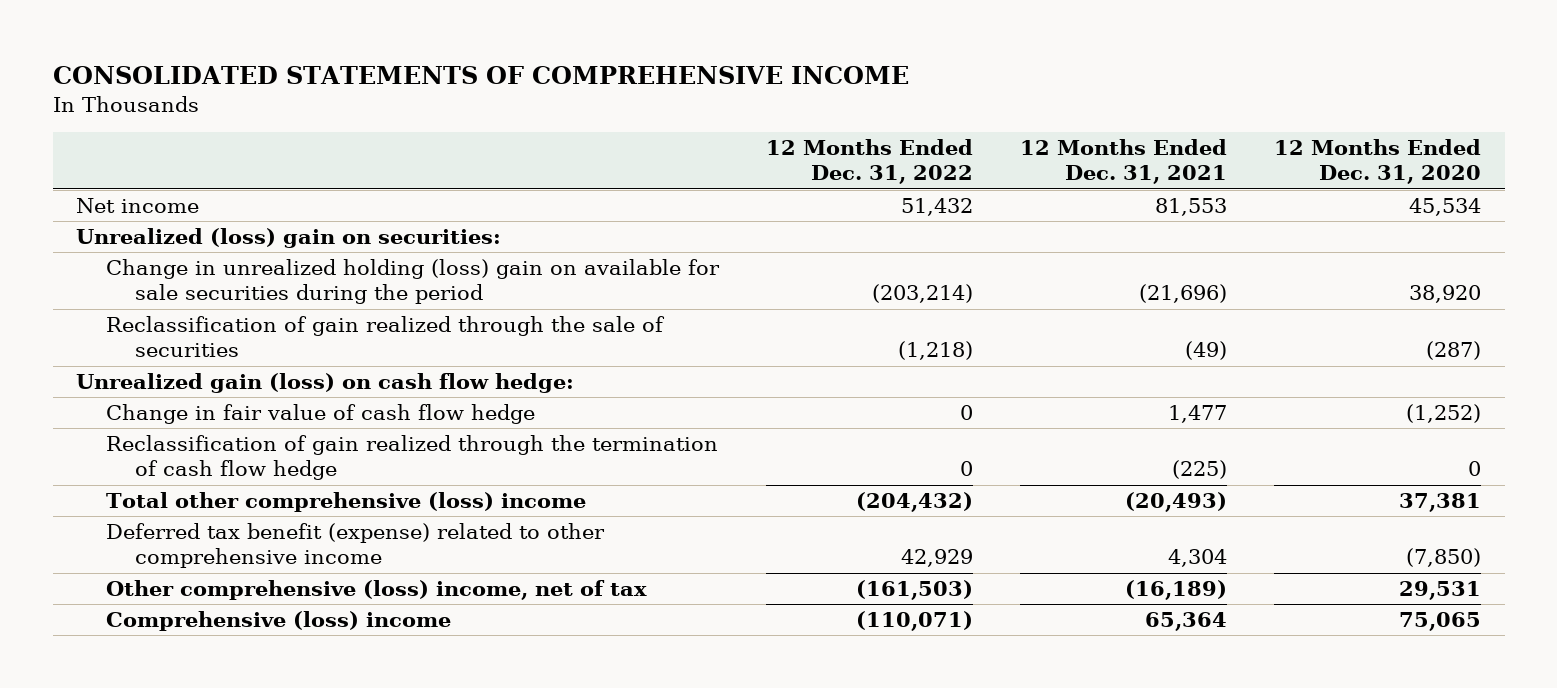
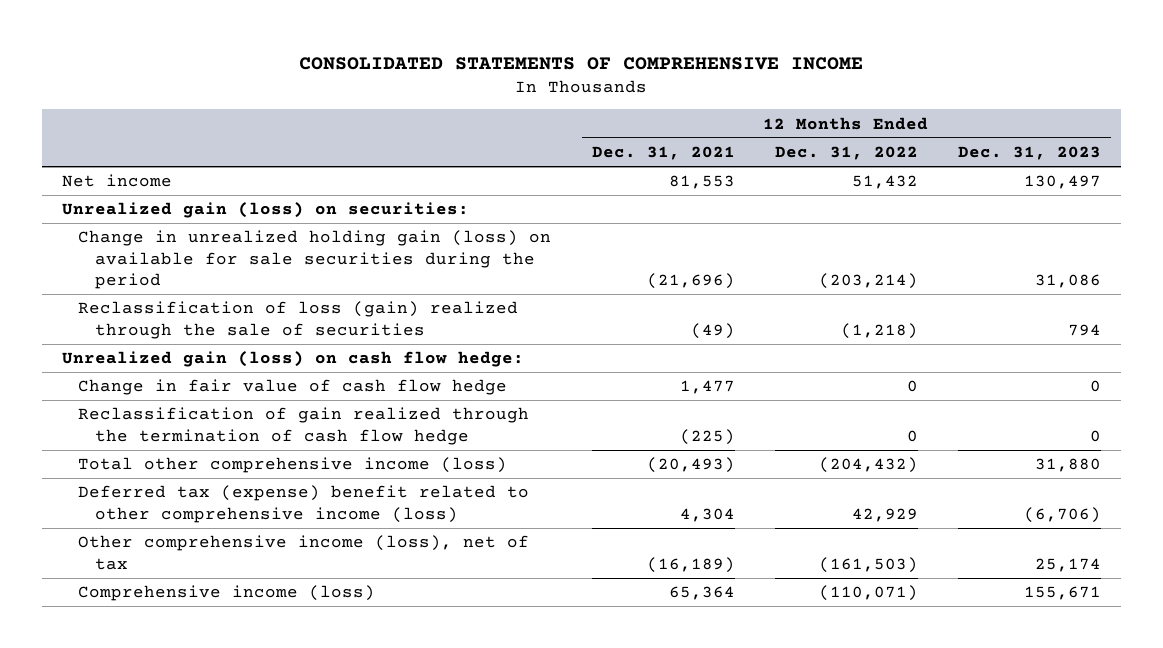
[1274,138,1482,185] 12 Months Ended Dec. 31, 2020 -> none
none -> [957,146,1101,161] Dec. 31, 2023
[76,228,502,249] Unrealized (loss) gain on securities: -> [61,202,469,219] Unrealized gain (loss) on securities:
[105,259,720,305] Change in unrealized holding (loss) gain on available for sale securities during the period -> [78,230,552,289] Change in unrealized holding gain (loss) on available for sale securities during the period
[105,316,665,358] Reclassification of gain realized through the sale of securities -> [78,301,519,339] Reclassification of loss (gain) realized through the sale of securities
[105,492,586,513] Total other comprehensive (loss) income -> [78,457,508,474] Total other comprehensive income (loss)
[105,523,605,569] Deferred tax benefit (expense) related to other comprehensive income -> [78,485,530,523] Deferred tax (expense) benefit related to other comprehensive income (loss)
[105,580,647,601] Other comprehensive (loss) income, net of tax -> [78,535,530,570] Other comprehensive income (loss), net of tax
[105,611,451,632] Comprehensive (loss) income -> [78,585,376,602] Comprehensive income (loss)

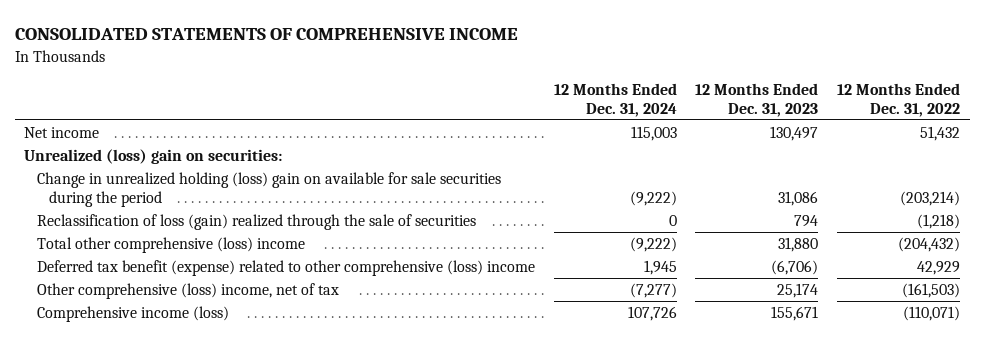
[591,146,735,161] Dec. 31, 2021 -> none
none -> [553,82,677,117] 12 Months Ended Dec. 31, 2024
[61,202,469,219] Unrealized gain (loss) on securities: -> [24,148,283,164] Unrealized (loss) gain on securities:
[78,230,552,289] Change in unrealized holding gain (loss) on available for sale securities during the period -> [36,171,501,207] Change in unrealized holding (loss) gain on available for sale securities during the period
[61,351,524,368] Unrealized gain (loss) on cash flow hedge: -> none
[78,379,508,396] Change in fair value of cash flow hedge -> none
[78,407,530,445] Reclassification of gain realized through the termination of cash flow hedge -> none
[78,457,508,474] Total other comprehensive income (loss) -> [36,236,305,253] Total other comprehensive (loss) income
[78,485,530,523] Deferred tax (expense) benefit related to other comprehensive income (loss) -> [36,259,535,276] Deferred tax benefit (expense) related to other comprehensive (loss) income
[78,535,530,570] Other comprehensive income (loss), net of tax -> [36,282,339,299] Other comprehensive (loss) income, net of tax

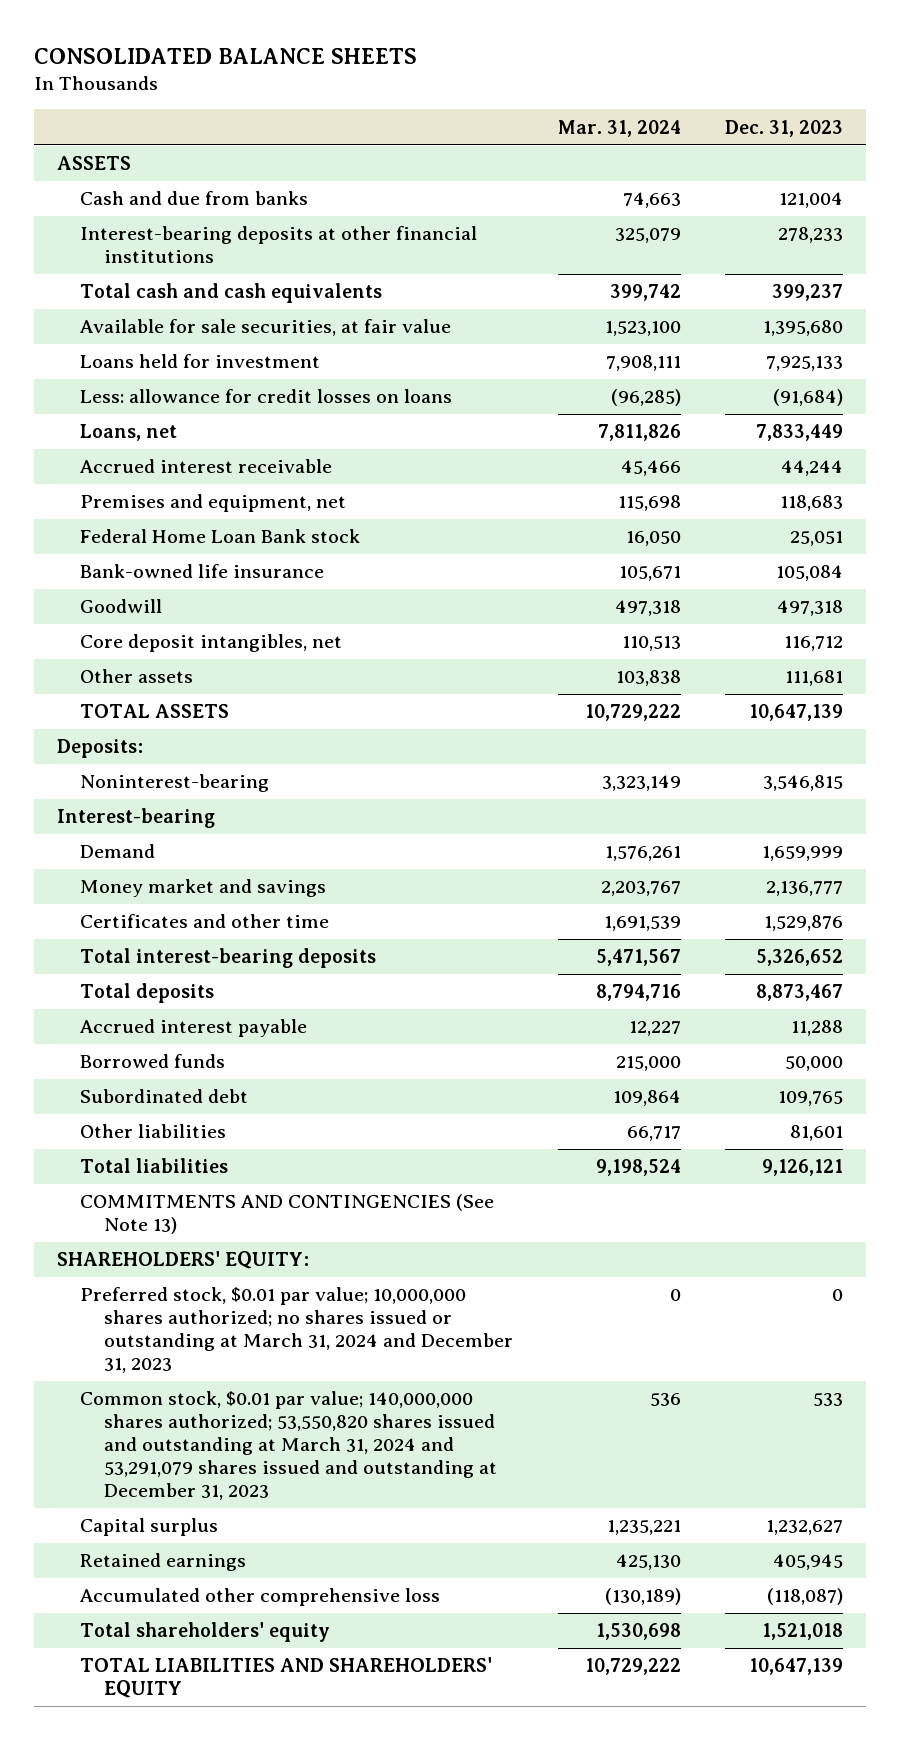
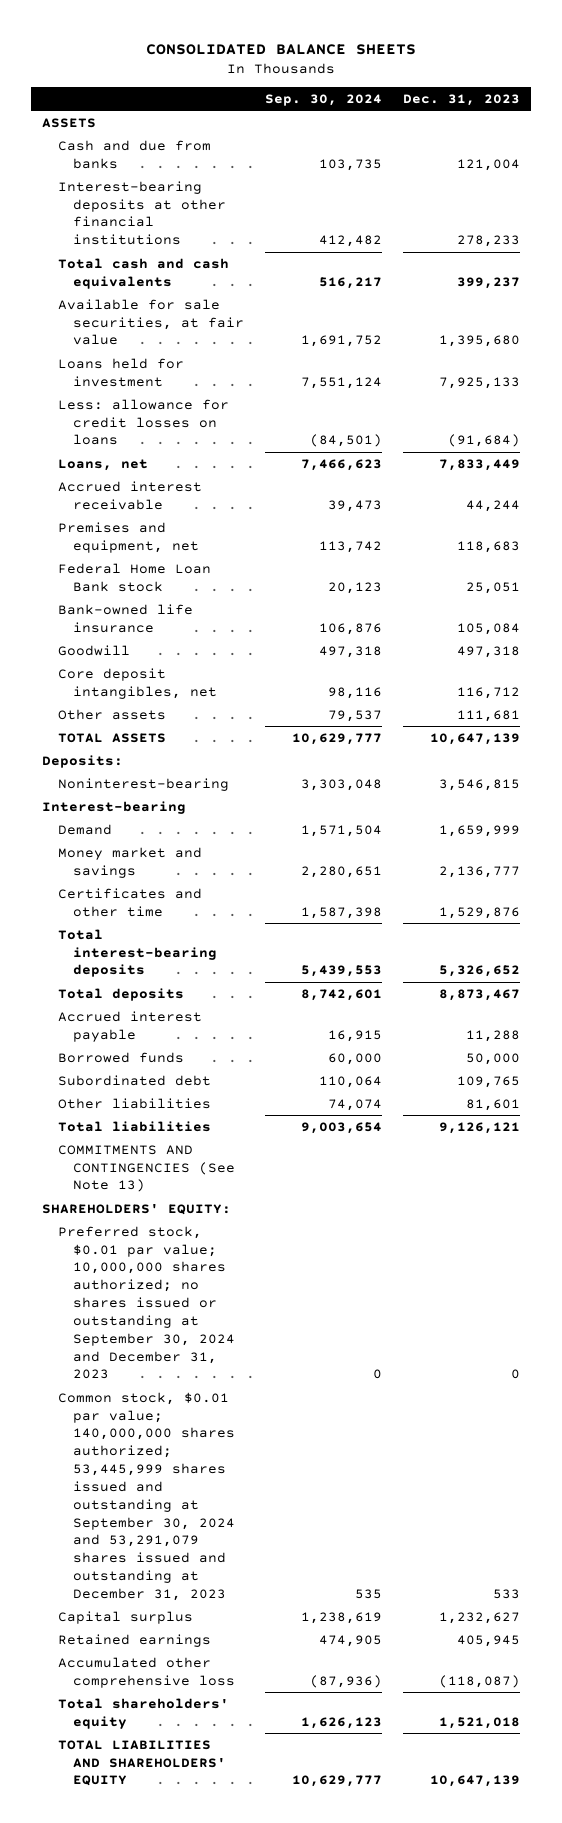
[557,119,681,137] Mar. 31, 2024 -> none
none -> [265,94,383,107] Sep. 30, 2024
[80,1287,513,1374] Preferred stock, $0.01 par value; 10,000,000 shares authorized; no shares issued or outstanding at March 31, 2024 and December 31, 2023 -> [57,1225,236,1380] Preferred stock, $0.01 par value; 10,000,000 shares authorized; no shares issued or outstanding at September 30, 2024 and December 31, 2023
[80,1391,497,1501] Common stock, $0.01 par value; 140,000,000 shares authorized; 53,550,820 shares issued and outstanding at March 31, 2024 and 53,291,079 shares issued and outstanding at December 31, 2023 -> [57,1391,236,1601] Common stock, $0.01 par value; 140,000,000 shares authorized; 53,445,999 shares issued and outstanding at September 30, 2024 and 53,291,079 shares issued and outstanding at December 31, 2023

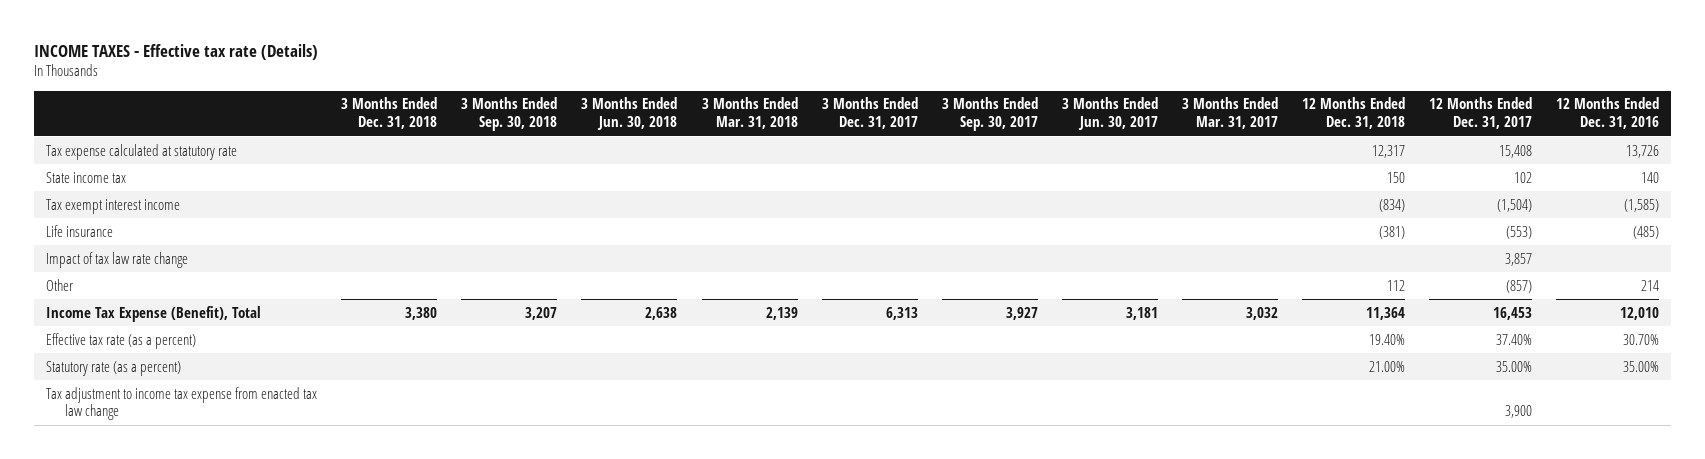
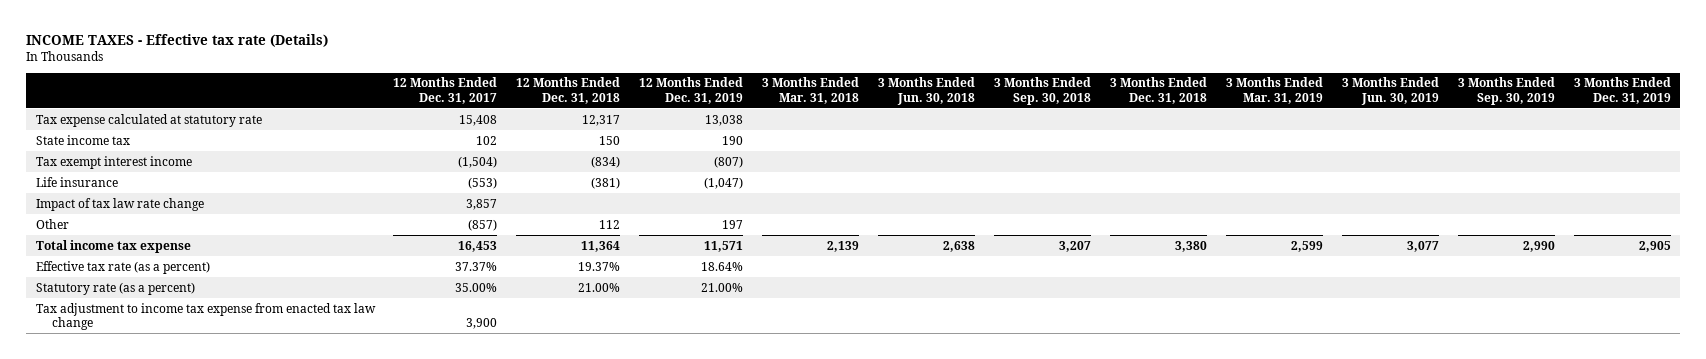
[821,97,918,130] 3 Months Ended Dec. 31, 2017 -> none
[941,97,1038,132] 3 Months Ended Sep. 30, 2017 -> none
[1061,97,1158,131] 3 Months Ended Jun. 30, 2017 -> none
[1182,97,1279,130] 3 Months Ended Mar. 31, 2017 -> none
[1556,97,1660,130] 12 Months Ended Dec. 31, 2016 -> none
none -> [639,77,744,104] 12 Months Ended Dec. 31, 2019
none -> [1226,77,1324,104] 3 Months Ended Mar. 31, 2019
none -> [1341,77,1439,105] 3 Months Ended Jun. 30, 2019
none -> [1457,77,1555,105] 3 Months Ended Sep. 30, 2019
none -> [1573,77,1671,104] 3 Months Ended Dec. 31, 2019
[46,305,262,322] Income Tax Expense (Benefit), Total -> [35,239,191,253] Total income tax expense
[1369,333,1406,345] 19.40% -> [578,261,621,271] 19.37%
[1496,333,1533,345] 37.40% -> [455,261,498,271] 37.37%

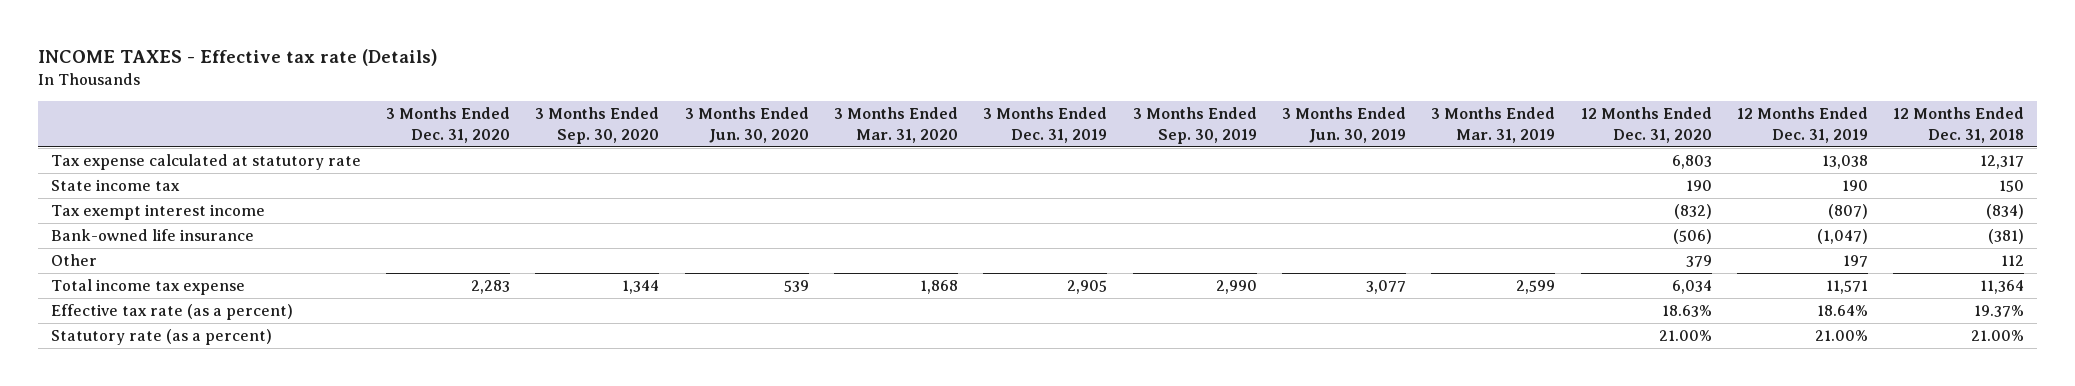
[393,77,498,104] 12 Months Ended Dec. 31, 2017 -> none
[762,77,860,104] 3 Months Ended Mar. 31, 2018 -> none
[878,77,976,105] 3 Months Ended Jun. 30, 2018 -> none
[994,77,1092,105] 3 Months Ended Sep. 30, 2018 -> none
[1110,77,1208,104] 3 Months Ended Dec. 31, 2018 -> none
none -> [386,106,511,143] 3 Months Ended Dec. 31, 2020
none -> [535,106,660,144] 3 Months Ended Sep. 30, 2020
none -> [684,106,809,143] 3 Months Ended Jun. 30, 2020
none -> [834,106,959,143] 3 Months Ended Mar. 31, 2020
none -> [1580,106,1712,143] 12 Months Ended Dec. 31, 2020
[35,197,204,211] Impact of tax law rate change -> none
[35,176,118,187] Life insurance -> [50,229,254,242] Bank-owned life insurance
[35,302,376,330] Tax adjustment to income tax expense from enacted tax law change -> none

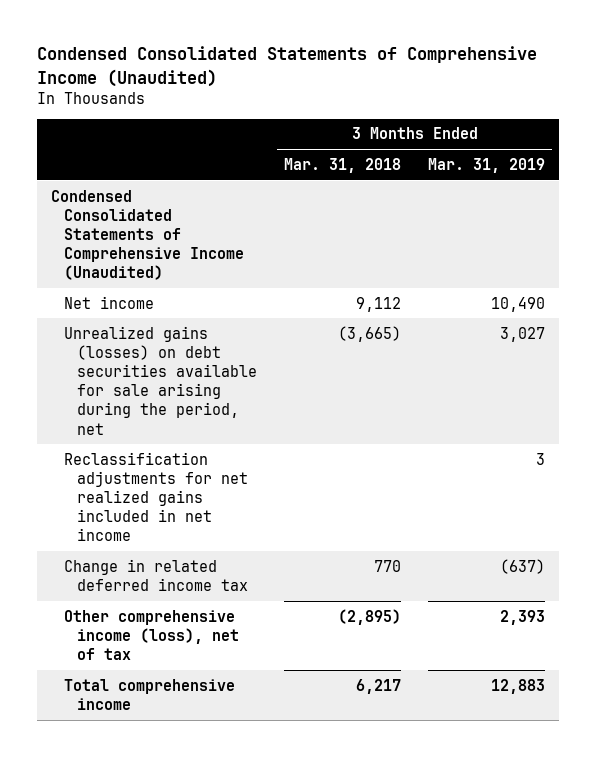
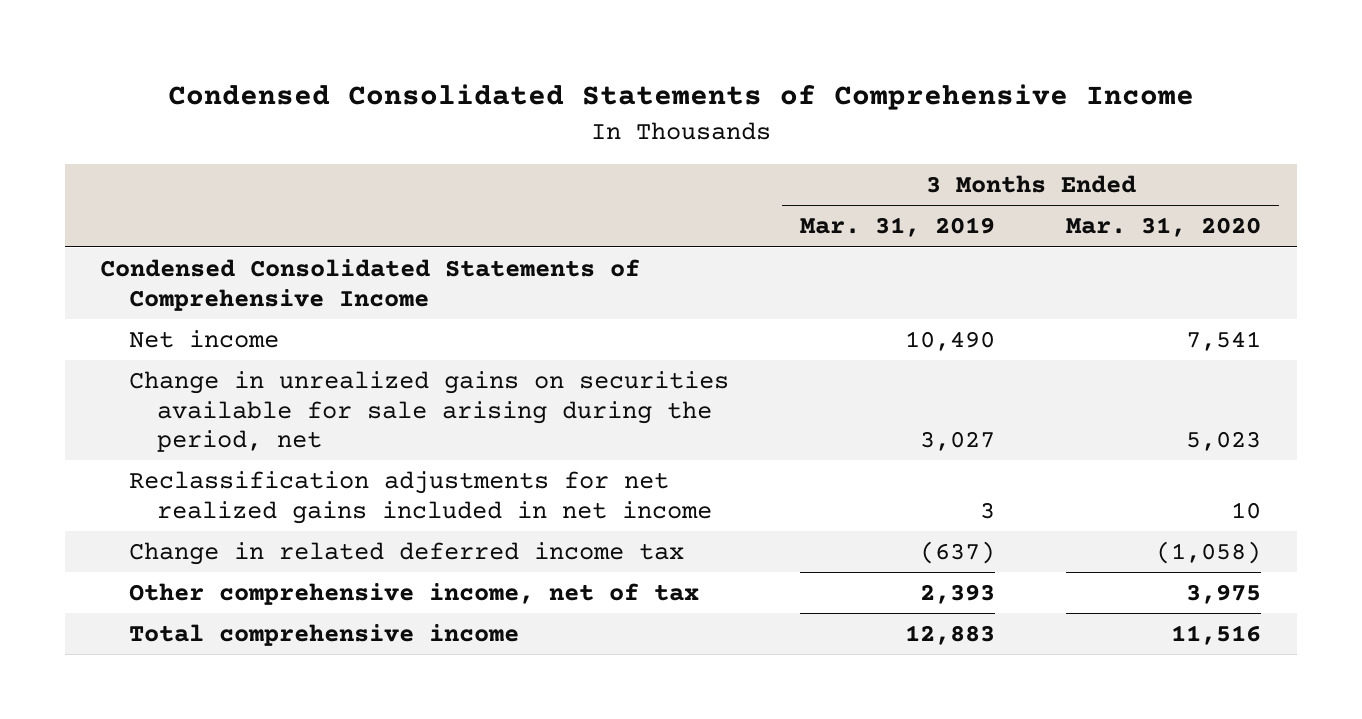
[37,46,538,87] Condensed Consolidated Statements of Comprehensive Income (Unaudited) -> [167,84,1194,111] Condensed Consolidated Statements of Comprehensive Income
[284,157,402,173] Mar. 31, 2018 -> none
none -> [1066,217,1262,238] Mar. 31, 2020
[50,189,244,281] Condensed Consolidated Statements of Comprehensive Income (Unaudited) -> [100,258,641,311] Condensed Consolidated Statements of Comprehensive Income
[63,325,258,435] Unrealized gains (losses) on debt securities available for sale arising during the period, net -> [128,370,729,453] Change in unrealized gains on securities available for sale arising during the period, net
[63,609,240,661] Other comprehensive income (loss), net of tax -> [128,582,699,605] Other comprehensive income, net of tax

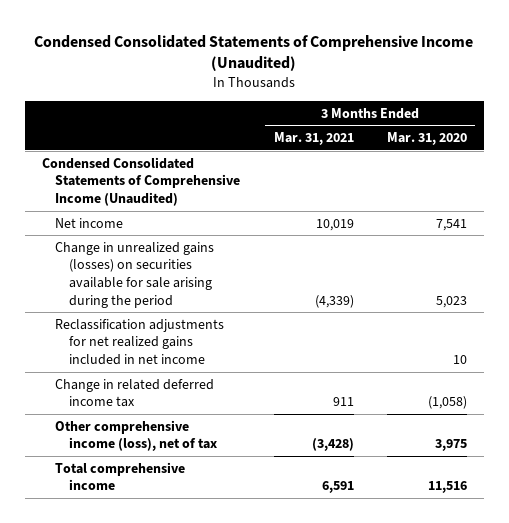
[167,84,1194,111] Condensed Consolidated Statements of Comprehensive Income -> [34,34,474,72] Condensed Consolidated Statements of Comprehensive Income (Unaudited)
[800,217,996,238] Mar. 31, 2019 -> none
none -> [273,132,354,146] Mar. 31, 2021
[100,258,641,311] Condensed Consolidated Statements of Comprehensive Income -> [41,156,241,207] Condensed Consolidated Statements of Comprehensive Income (Unaudited)
[128,370,729,453] Change in unrealized gains on securities available for sale arising during the period, net -> [55,241,215,308] Change in unrealized gains (losses) on securities available for sale arising during the period
[128,582,699,605] Other comprehensive income, net of tax -> [55,419,218,452] Other comprehensive income (loss), net of tax

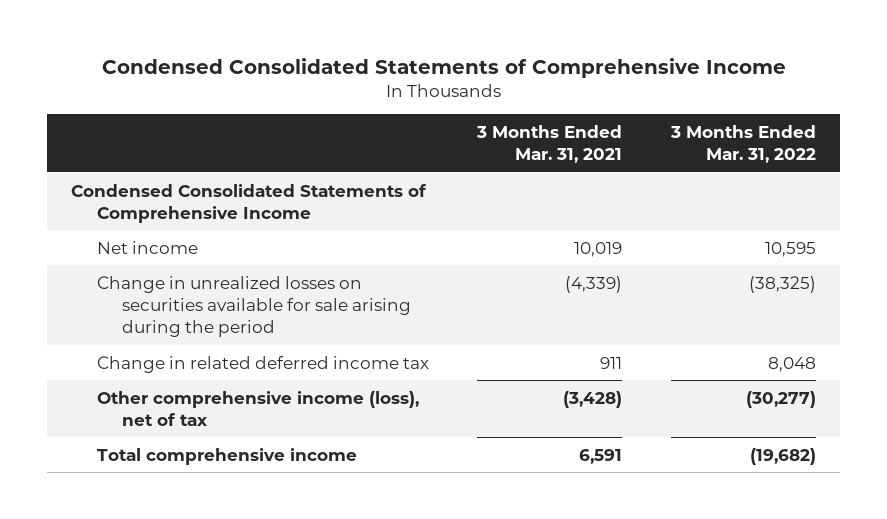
[34,34,474,72] Condensed Consolidated Statements of Comprehensive Income (Unaudited) -> [101,57,786,78] Condensed Consolidated Statements of Comprehensive Income
[387,132,468,146] Mar. 31, 2020 -> none
none -> [669,124,816,164] 3 Months Ended Mar. 31, 2022
[41,156,241,207] Condensed Consolidated Statements of Comprehensive Income (Unaudited) -> [71,183,428,223] Condensed Consolidated Statements of Comprehensive Income
[55,318,225,366] Reclassification adjustments for net realized gains included in net income -> none
[55,241,215,308] Change in unrealized gains (losses) on securities available for sale arising during the period -> [96,275,412,338] Change in unrealized losses on securities available for sale arising during the period

